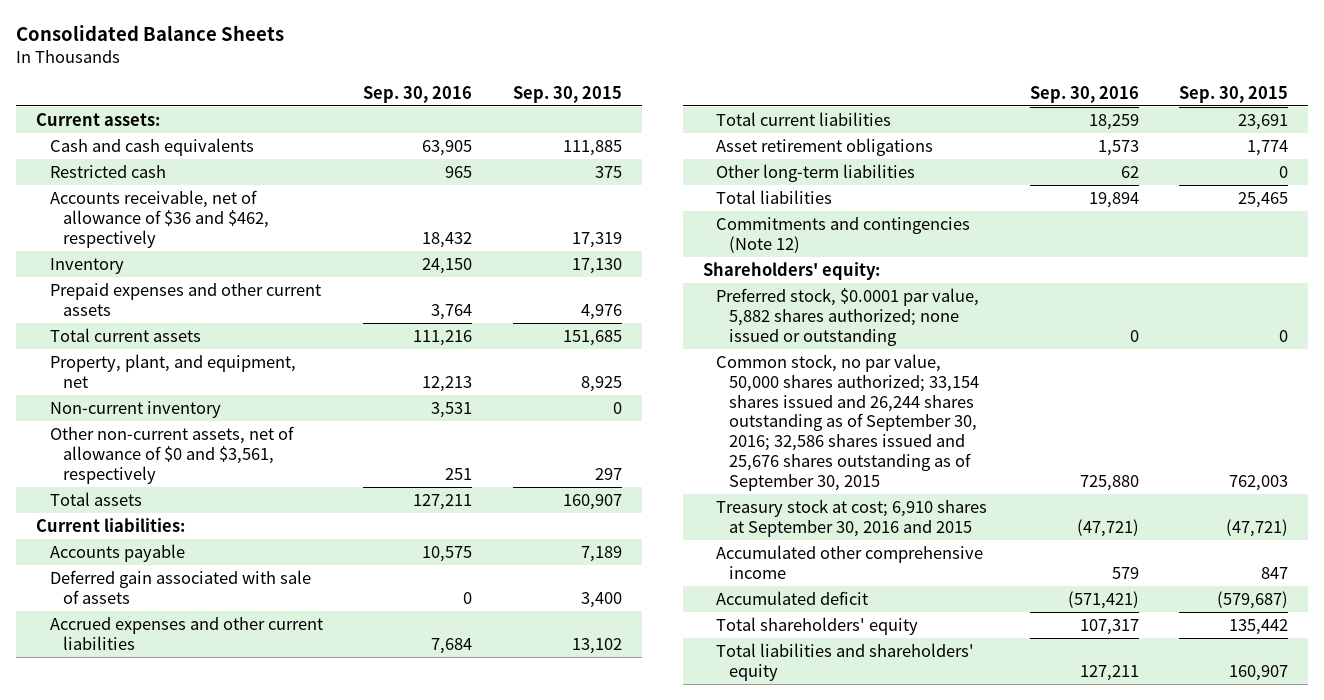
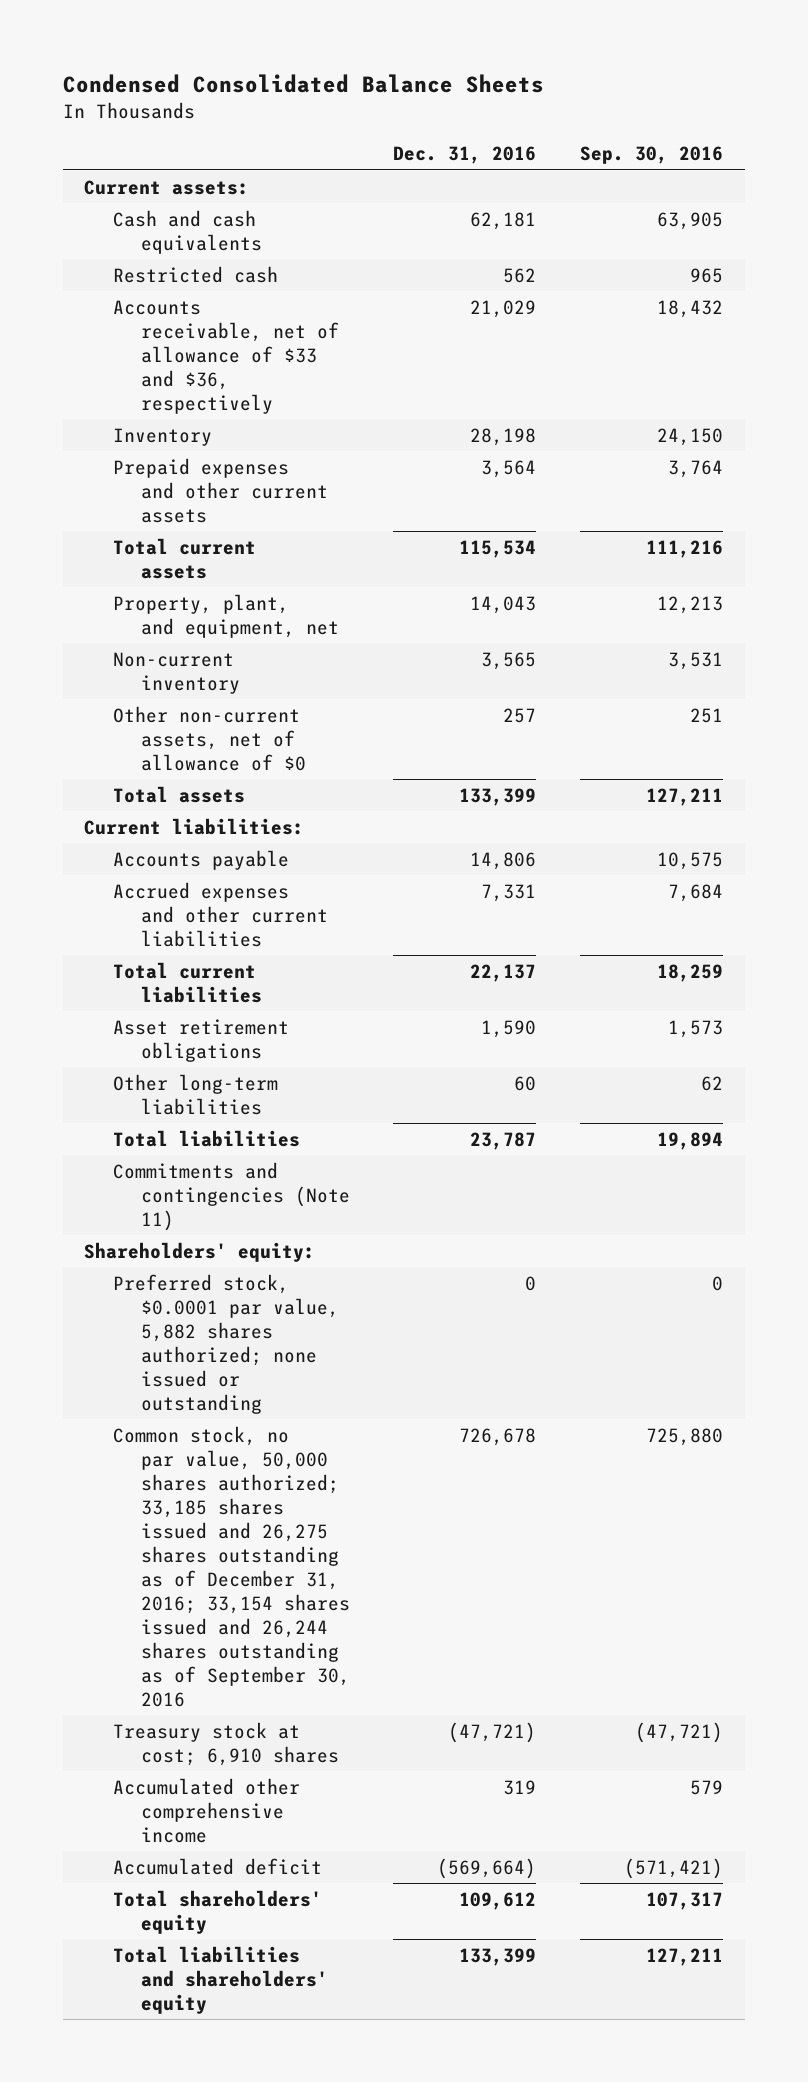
[16,25,285,42] Consolidated Balance Sheets -> [62,74,544,94] Condensed Consolidated Balance Sheets
[512,85,622,103] Sep. 30, 2015 -> none
none -> [393,146,537,165] Dec. 31, 2016
[49,190,269,248] Accounts receivable, net of allowance of $36 and $462, respectively -> [112,299,339,414] Accounts receivable, net of allowance of $33 and $36, respectively
[49,426,294,484] Other non-current assets, net of allowance of $0 and $3,561, respectively -> [112,705,306,771] Other non-current assets, net of allowance of $0
[49,570,311,604] Deferred gain associated with sale of assets -> none
[716,217,971,253] Commitments and contingencies (Note 12) -> [112,1161,350,1231] Commitments and contingencies (Note 11)
[716,354,980,491] Common stock, no par value, 50,000 shares authorized; 33,154 shares issued and 26,244 shares outstanding as of September 30, 2016; 32,586 shares issued and 25,676 shares outstanding as of September 30, 2015 -> [112,1425,350,1707] Common stock, no par value, 50,000 shares authorized; 33,185 shares issued and 26,275 shares outstanding as of December 31, 2016; 33,154 shares issued and 26,244 shares outstanding as of September 30, 2016
[716,499,988,537] Treasury stock at cost; 6,910 shares at September 30, 2016 and 2015 -> [112,1721,339,1766] Treasury stock at cost; 6,910 shares

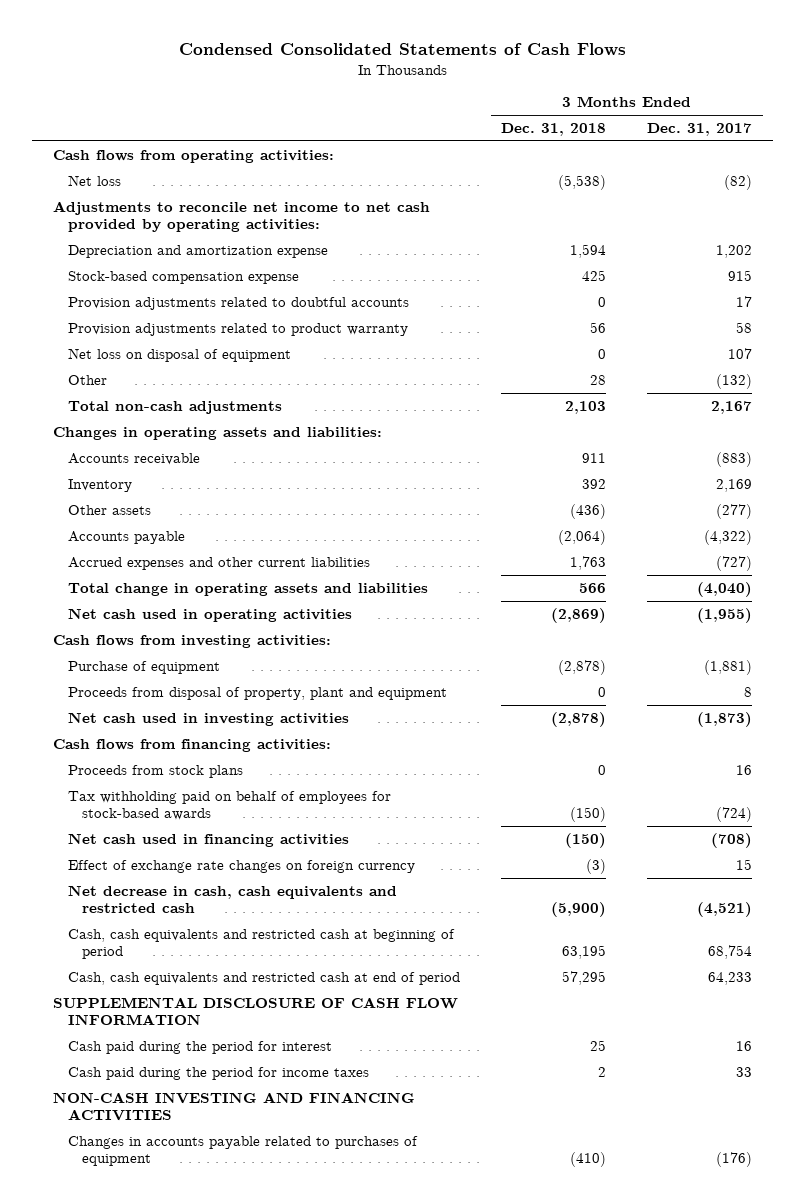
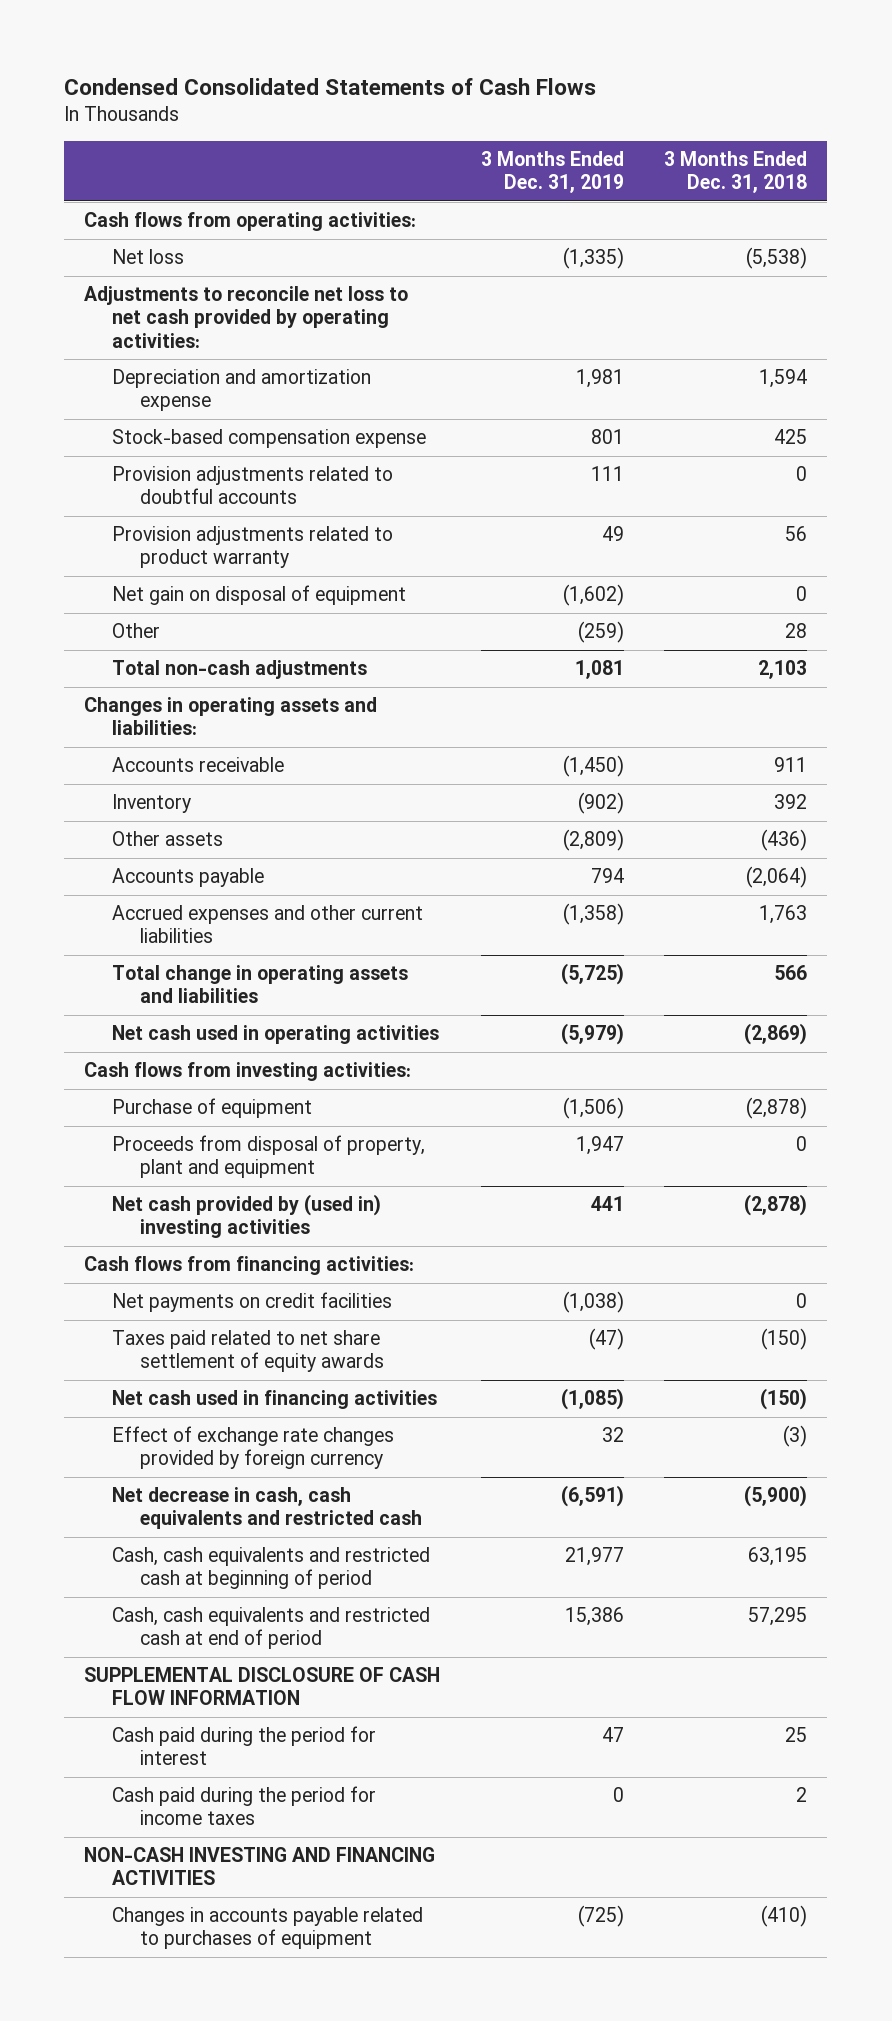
[647,122,753,136] Dec. 31, 2017 -> none
none -> [480,151,624,194] 3 Months Ended Dec. 31, 2019
[53,200,431,233] Adjustments to reconcile net income to net cash provided by operating activities: -> [84,286,409,348] Adjustments to reconcile net loss to net cash provided by operating activities:
[67,347,291,362] Net loss on disposal of equipment -> [112,585,407,606] Net gain on disposal of equipment
[67,711,349,726] Net cash used in investing activities -> [112,1194,382,1239] Net cash provided by (used in) investing activities
[67,764,243,778] Proceeds from stock plans -> none
none -> [112,1292,393,1313] Net payments on credit facilities
[67,790,391,821] Tax withholding paid on behalf of employees for stock-based awards -> [112,1330,384,1373] Taxes paid related to net share settlement of equity awards
[67,859,415,873] Effect of exchange rate changes on foreign currency -> [112,1426,395,1470] Effect of exchange rate changes provided by foreign currency

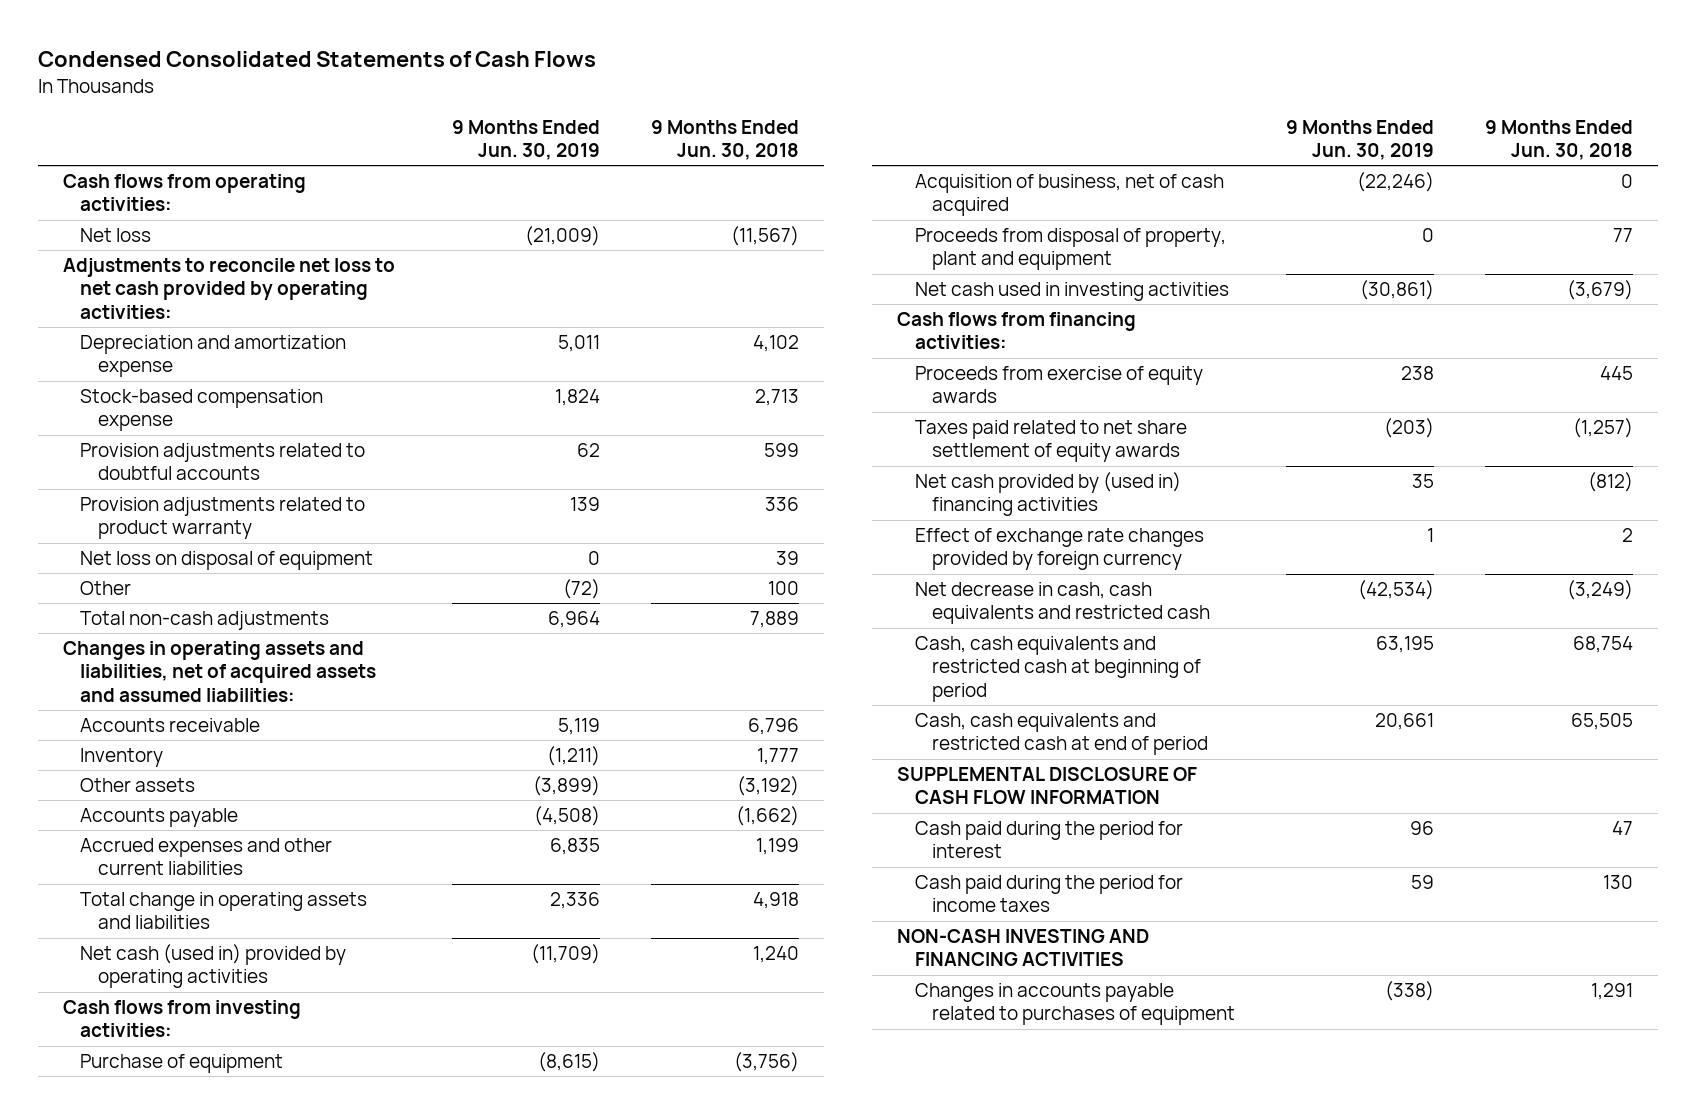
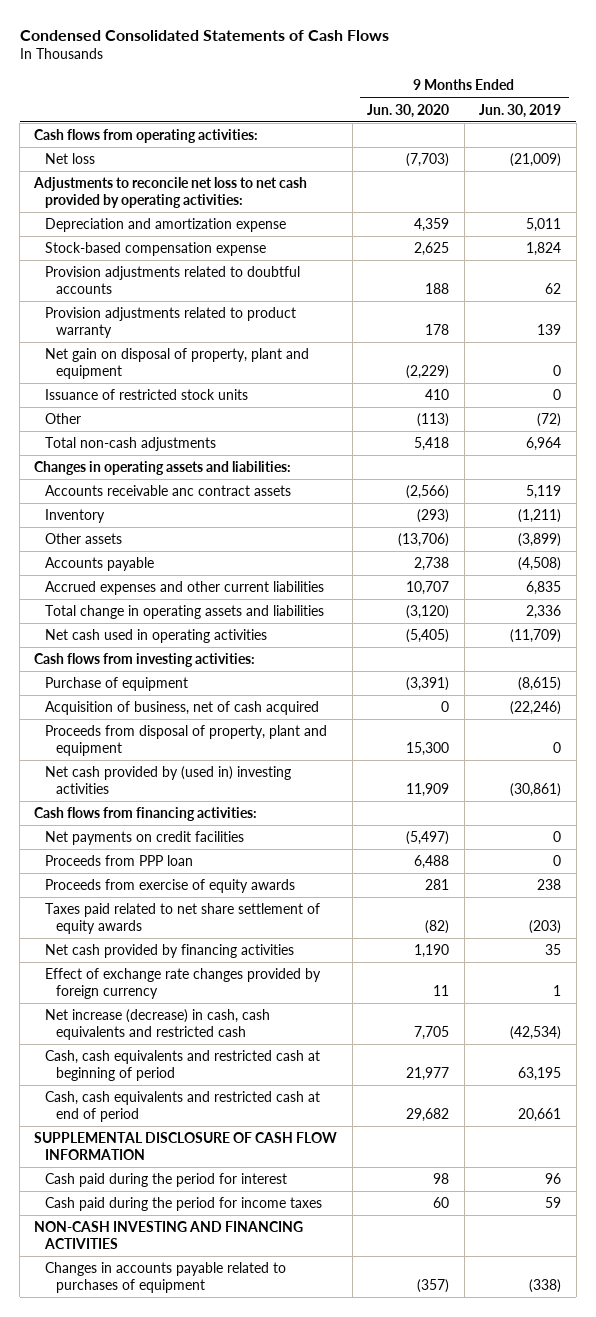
[650,119,799,161] 9 Months Ended Jun. 30, 2018 -> none
none -> [367,103,450,118] Jun. 30, 2020
[80,551,374,571] Net loss on disposal of equipment -> [45,348,310,380] Net gain on disposal of property, plant and equipment
none -> [45,389,249,401] Issuance of restricted stock units
[63,641,377,702] Changes in operating assets and liabilities, net of acquired assets and assumed liabilities: -> [34,461,292,476] Changes in operating assets and liabilities:
[80,718,261,733] Accounts receivable -> [45,485,292,497] Accounts receivable anc contract assets
[80,944,347,989] Net cash (used in) provided by operating activities -> [45,629,268,644] Net cash used in operating activities
[914,282,1229,302] Net cash used in investing activities -> [45,766,292,795] Net cash provided by (used in) investing activities
none -> [45,831,245,846] Net payments on credit facilities
none -> [45,855,194,867] Proceeds from PPP loan
[914,472,1181,517] Net cash provided by (used in) financing activities -> [45,944,295,959] Net cash provided by financing activities
[914,582,1210,625] Net decrease in cash, cash equivalents and restricted cash -> [45,1009,271,1041] Net increase (decrease) in cash, cash equivalents and restricted cash

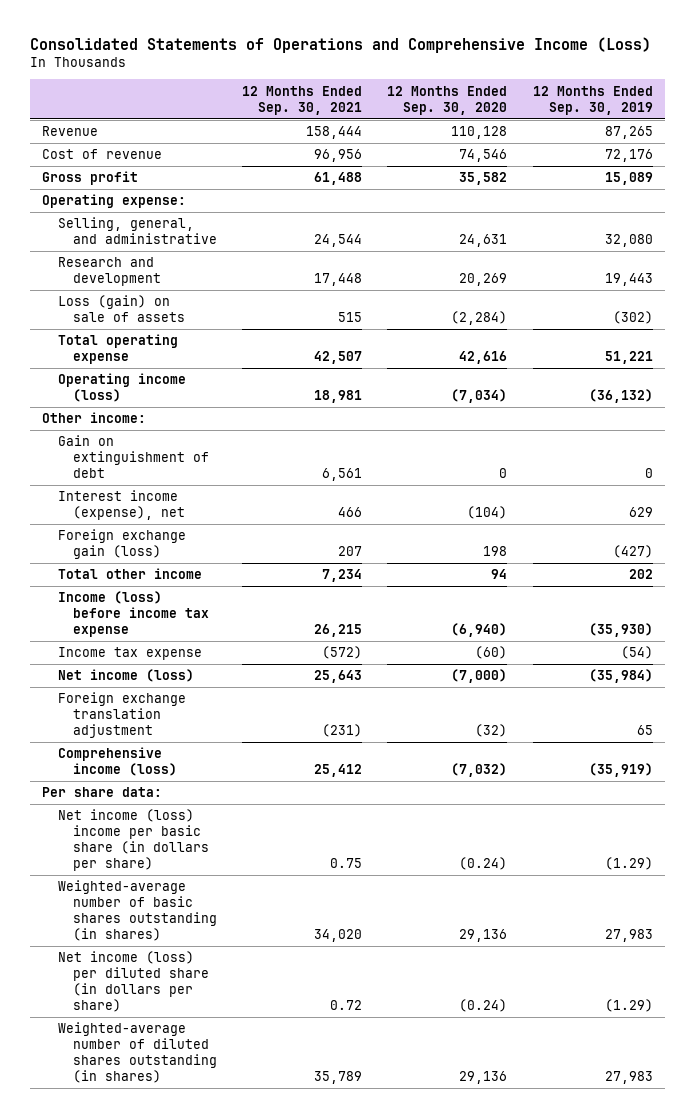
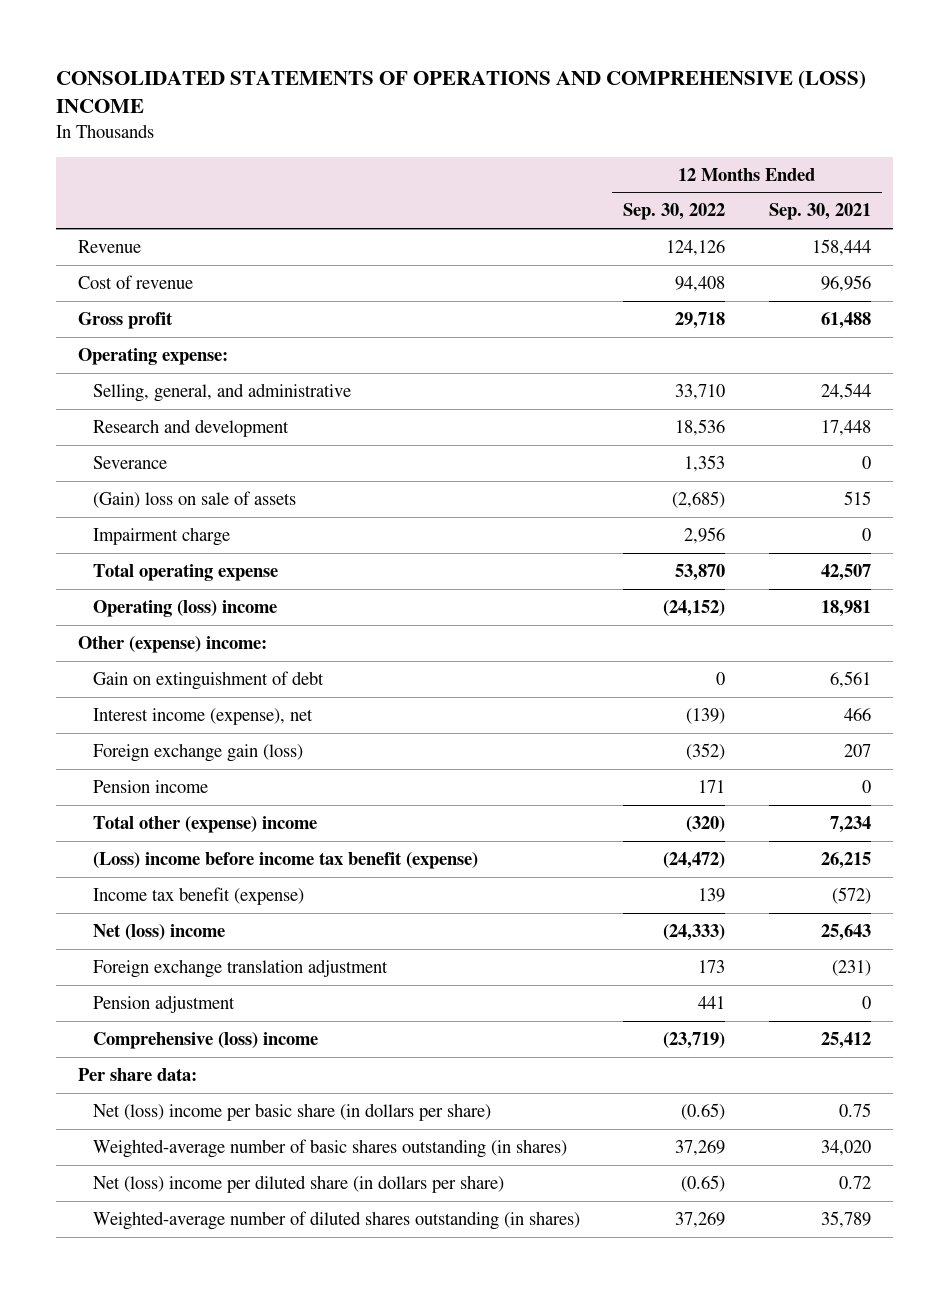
[29,36,651,53] Consolidated Statements of Operations and Comprehensive Income (Loss) -> [55,69,866,114] CONSOLIDATED STATEMENTS OF OPERATIONS AND COMPREHENSIVE (LOSS) INCOME
[387,85,508,115] 12 Months Ended Sep. 30, 2020 -> none
[532,85,653,115] 12 Months Ended Sep. 30, 2019 -> none
none -> [623,203,726,221] Sep. 30, 2022
none -> [92,455,167,469] Severance
[57,295,185,323] Loss (gain) on sale of assets -> [92,490,296,508] (Gain) loss on sale of assets
none -> [92,526,230,546] Impairment charge
[57,373,186,403] Operating income (loss) -> [92,599,277,617] Operating (loss) income
[42,412,147,424] Other income: -> [77,635,267,653] Other (expense) income:
none -> [92,779,208,793] Pension income
[57,568,202,580] Total other income -> [92,815,317,833] Total other (expense) income
[57,591,209,638] Income (loss) before income tax expense -> [92,851,478,869] (Loss) income before income tax benefit (expense)
[57,647,202,661] Income tax expense -> [92,886,304,905] Income tax benefit (expense)
[57,669,194,683] Net income (loss) -> [92,923,225,940] Net (loss) income
none -> [92,994,235,1013] Pension adjustment
[57,747,177,777] Comprehensive income (loss) -> [92,1031,318,1049] Comprehensive (loss) income
[57,809,209,872] Net income (loss) income per basic share (in dollars per share) -> [92,1102,491,1121] Net (loss) income per basic share (in dollars per share)
[57,951,209,1013] Net income (loss) per diluted share (in dollars per share) -> [92,1174,504,1193] Net (loss) income per diluted share (in dollars per share)

